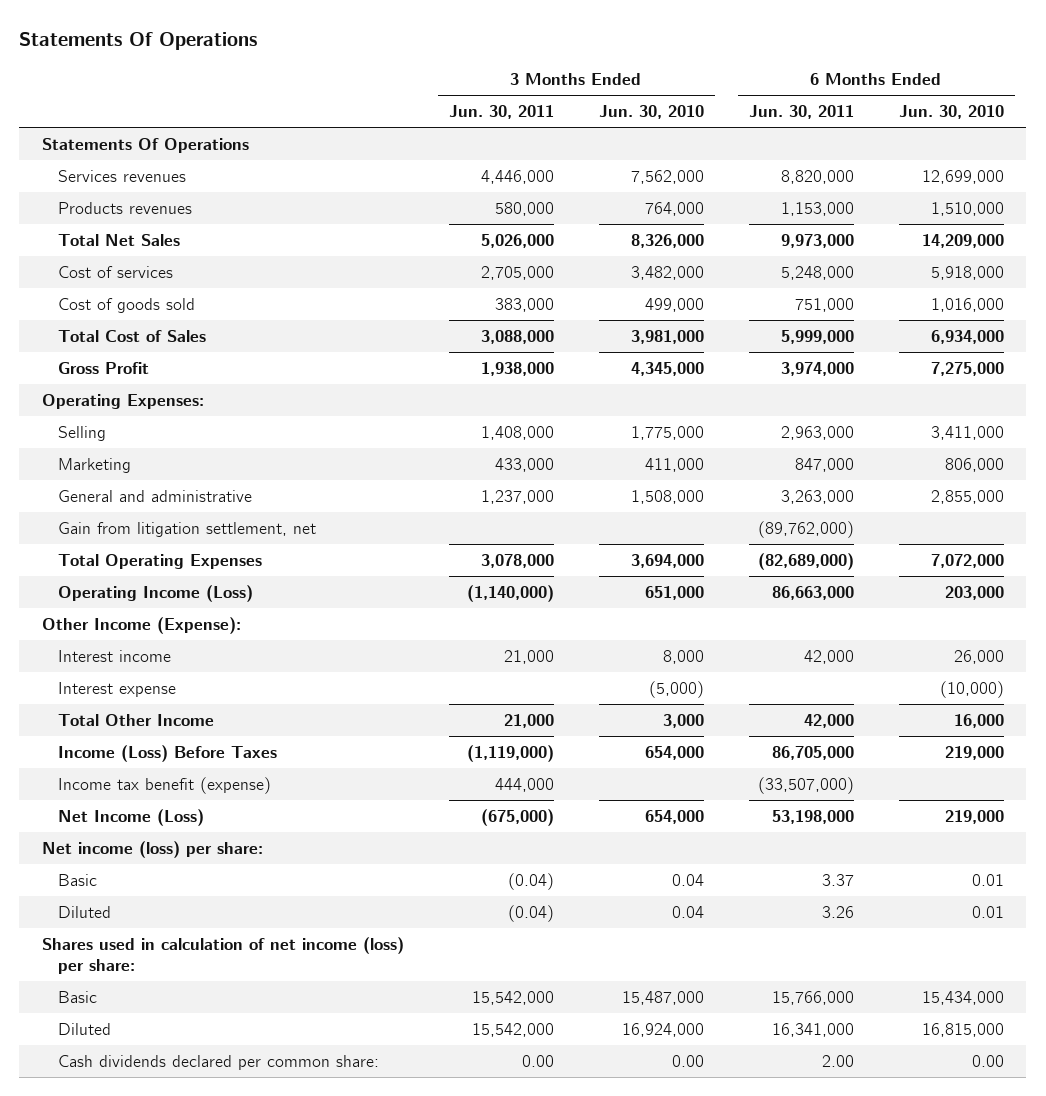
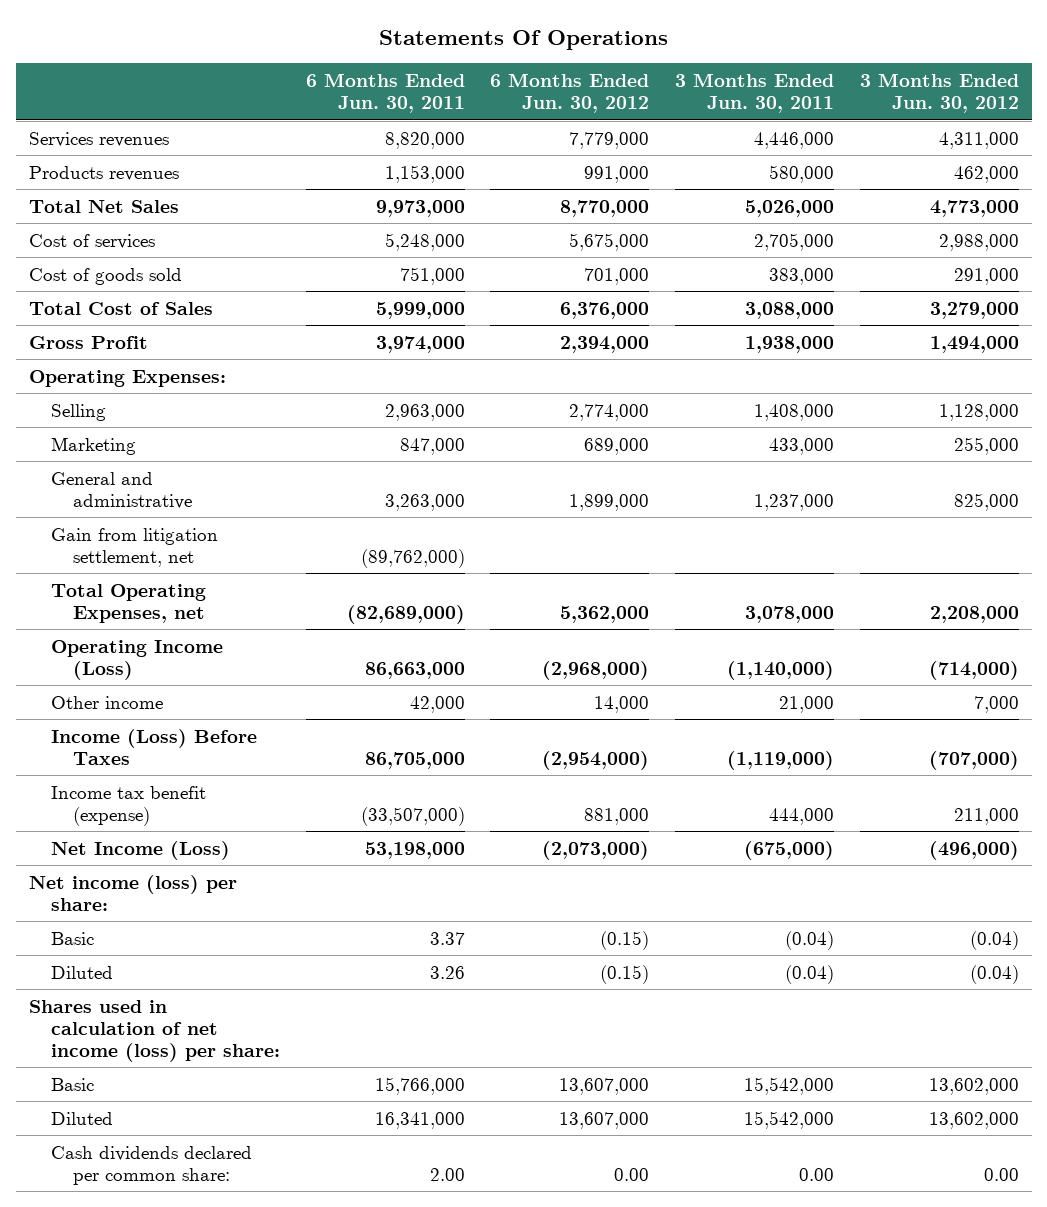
[598,105,704,120] Jun. 30, 2010 -> none
[898,105,1004,120] Jun. 30, 2010 -> none
none -> [490,72,650,113] 6 Months Ended Jun. 30, 2012
none -> [859,72,1019,113] 3 Months Ended Jun. 30, 2012
[41,137,249,153] Statements Of Operations -> none
[57,553,262,569] Total Operating Expenses -> [50,583,206,623] Total Operating Expenses, net
[41,616,241,634] Other Income (Expense): -> none
[57,649,171,662] Interest income -> none
[57,681,176,697] Interest expense -> none
[57,713,214,726] Total Other Income -> [50,695,163,709] Other income

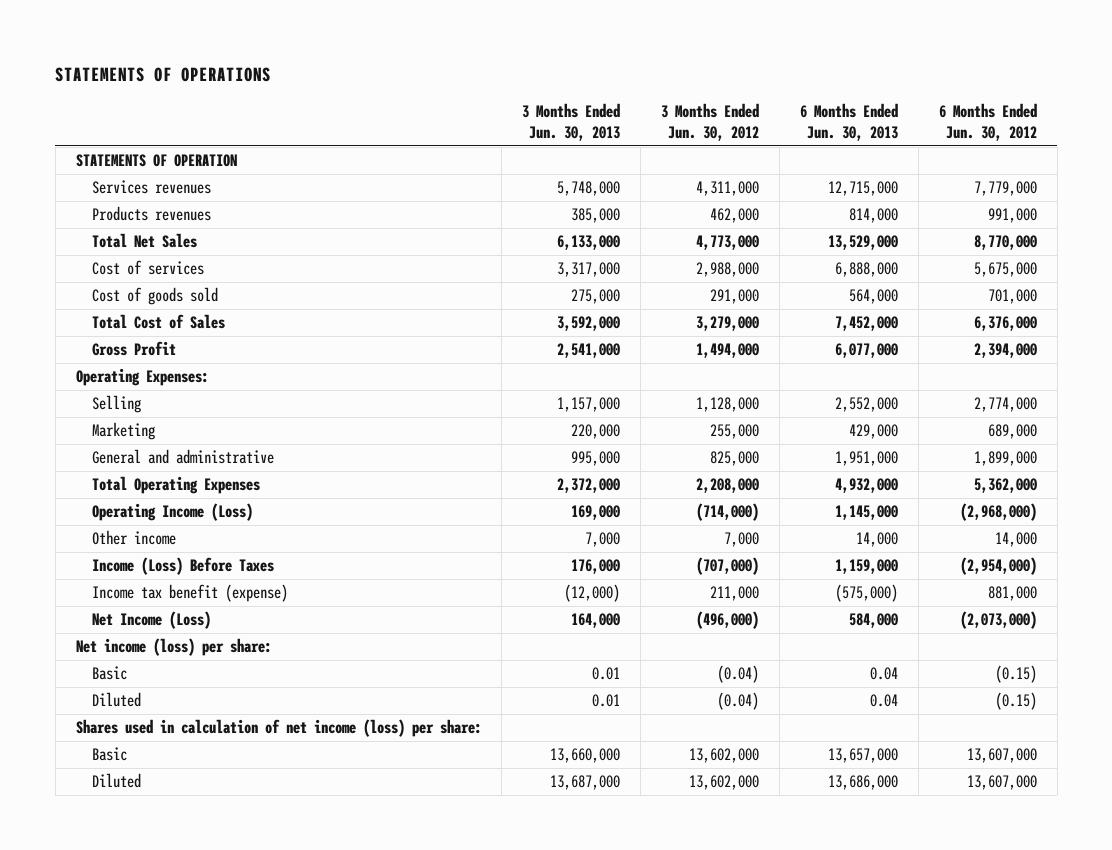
[378,29,668,50] Statements Of Operations -> [55,67,272,83] STATEMENTS OF OPERATIONS
[305,72,465,113] 6 Months Ended Jun. 30, 2011 -> none
[675,72,835,113] 3 Months Ended Jun. 30, 2011 -> none
none -> [522,103,621,142] 3 Months Ended Jun. 30, 2013
none -> [800,103,899,142] 6 Months Ended Jun. 30, 2013
none -> [75,154,237,168] STATEMENTS OF OPERATION
[50,527,218,567] Gain from litigation settlement, net -> none
[50,583,206,623] Total Operating Expenses, net -> [91,476,260,495] Total Operating Expenses
[50,1145,252,1185] Cash dividends declared per common share: -> none

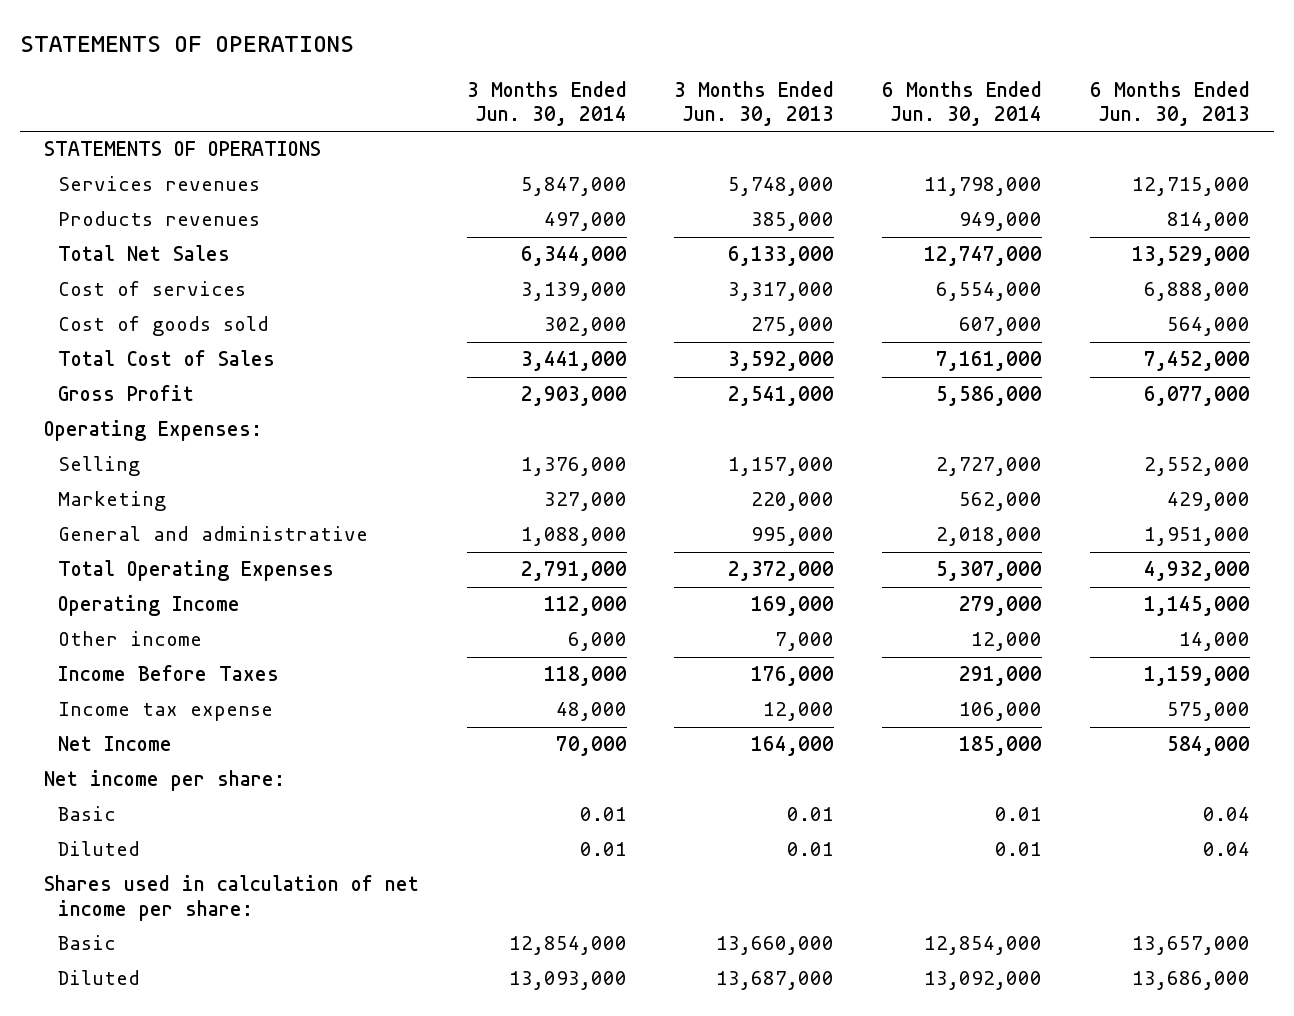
[661,103,760,142] 3 Months Ended Jun. 30, 2012 -> none
[938,103,1037,142] 6 Months Ended Jun. 30, 2012 -> none
none -> [466,80,627,127] 3 Months Ended Jun. 30, 2014
none -> [882,80,1043,127] 6 Months Ended Jun. 30, 2014
[75,154,237,168] STATEMENTS OF OPERATION -> [43,141,321,157] STATEMENTS OF OPERATIONS
[91,503,253,522] Operating Income (Loss) -> [58,595,241,617] Operating Income
[91,557,274,576] Income (Loss) Before Taxes -> [58,665,280,682] Income Before Taxes
[91,584,288,603] Income tax benefit (expense) -> [58,702,274,722] Income tax expense
[564,584,621,603] (12,000) -> [763,702,835,722] 12,000
[835,584,899,603] (575,000) -> [1166,702,1250,722] 575,000
[91,611,211,630] Net Income (Loss) -> [58,736,173,752] Net Income
[75,638,272,657] Net income (loss) per share: -> [43,770,285,792] Net income per share:
[75,719,482,738] Shares used in calculation of net income (loss) per share: -> [43,875,419,921] Shares used in calculation of net income per share:

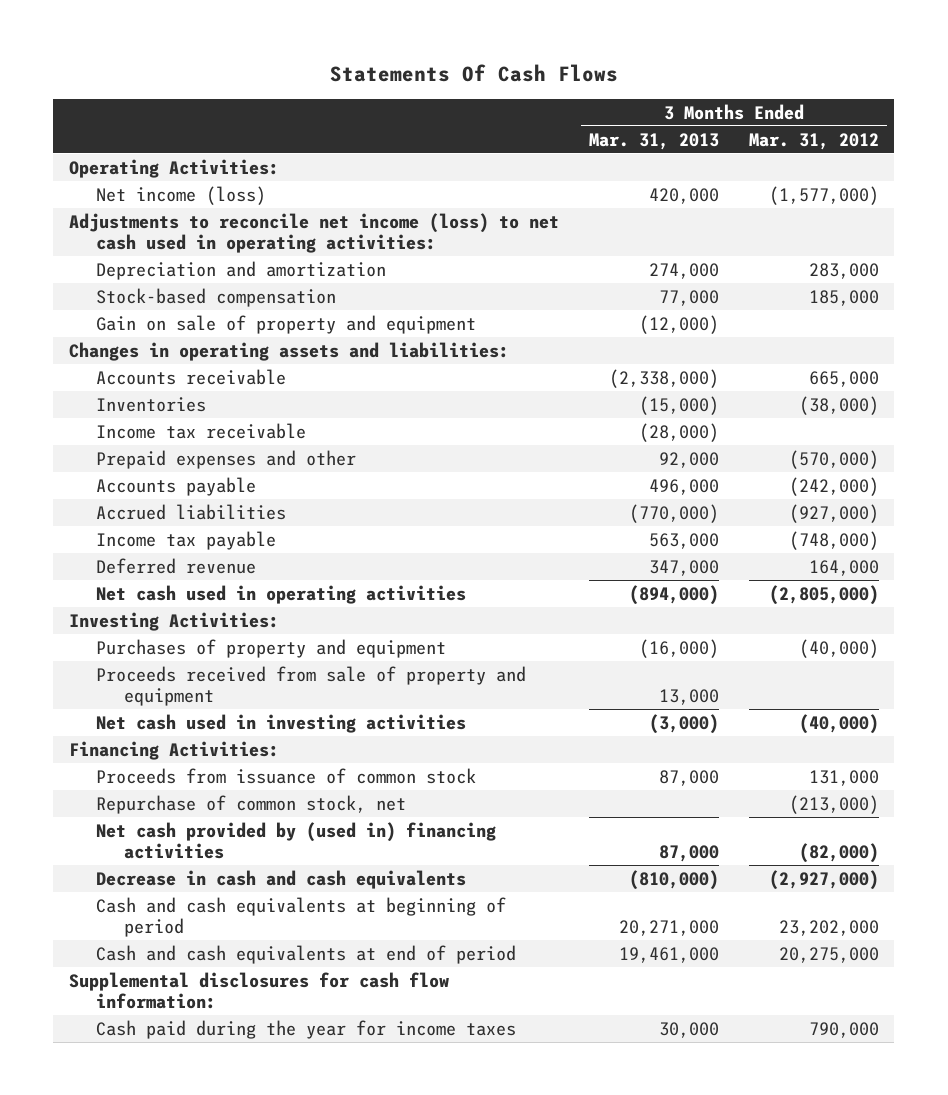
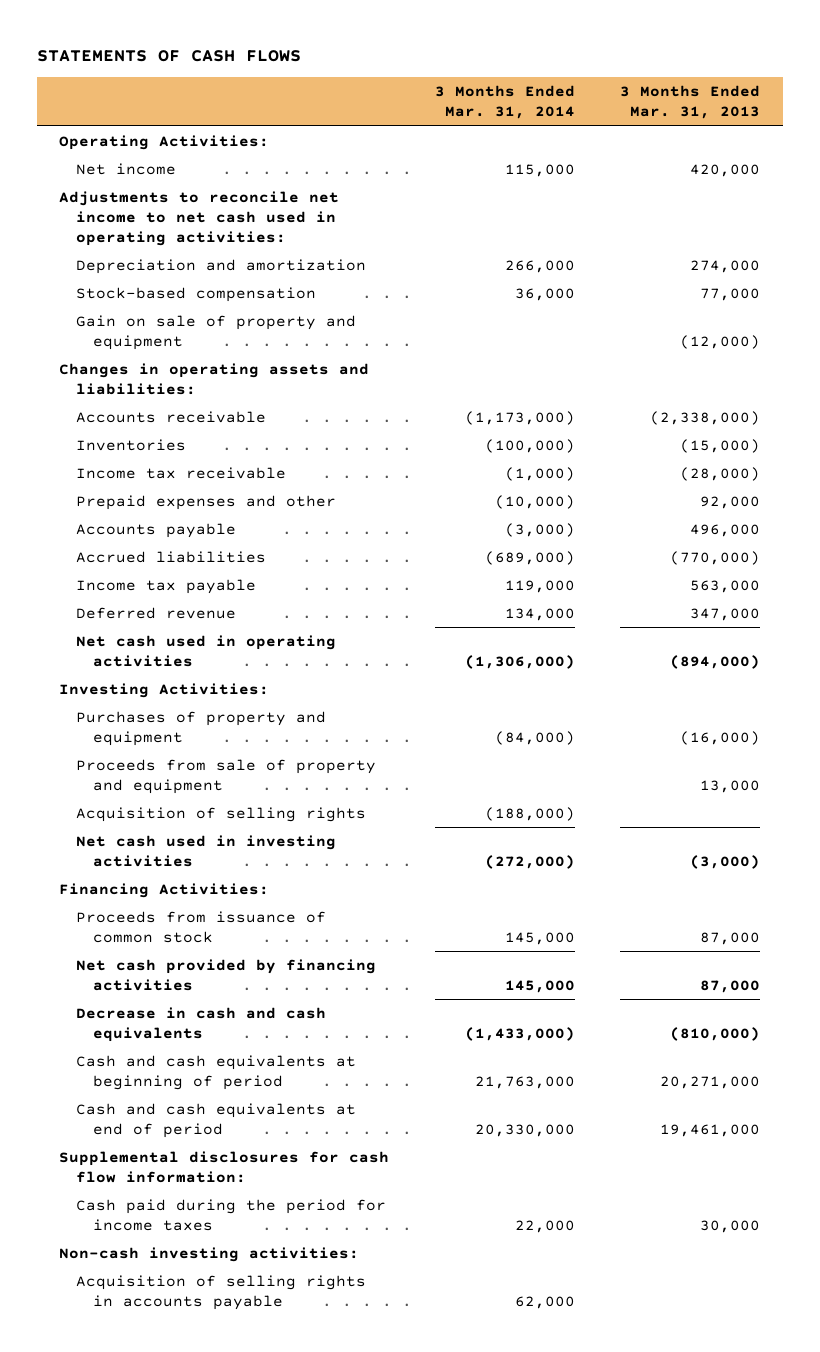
[329,64,618,83] Statements Of Cash Flows -> [36,50,301,63] STATEMENTS OF CASH FLOWS
[749,132,880,150] Mar. 31, 2012 -> none
none -> [434,85,575,120] 3 Months Ended Mar. 31, 2014
[96,185,267,205] Net income (loss) -> [76,162,177,175] Net income
[68,212,559,253] Adjustments to reconcile net income (loss) to net cash used in operating activities: -> [59,190,340,247] Adjustments to reconcile net income to net cash used in operating activities:
[96,665,527,706] Proceeds received from sale of property and equipment -> [76,758,377,794] Proceeds from sale of property and equipment
none -> [76,806,367,822] Acquisition of selling rights
[96,794,407,814] Repurchase of common stock, net -> none
[96,821,497,859] Net cash provided by (used in) financing activities -> [76,958,377,991] Net cash provided by financing activities
[96,1019,517,1039] Cash paid during the year for income taxes -> [76,1198,387,1231] Cash paid during the period for income taxes
none -> [59,1246,360,1262] Non-cash investing activities:
none -> [76,1274,367,1310] Acquisition of selling rights in accounts payable

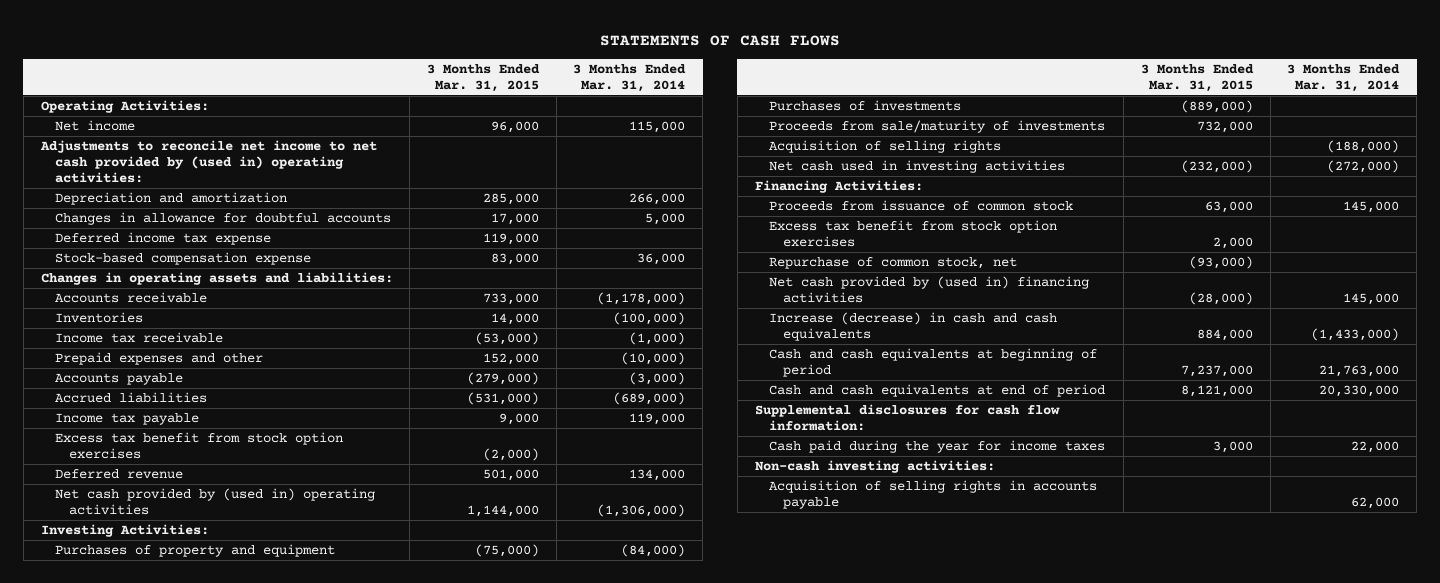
[620,85,761,120] 3 Months Ended Mar. 31, 2013 -> none
none -> [427,63,541,92] 3 Months Ended Mar. 31, 2015
[59,190,340,247] Adjustments to reconcile net income to net cash used in operating activities: -> [39,139,377,184] Adjustments to reconcile net income to net cash provided by (used in) operating activities:
[76,314,357,350] Gain on sale of property and equipment -> none
none -> [55,211,392,225] Changes in allowance for doubtful accounts
none -> [55,231,272,245] Deferred income tax expense
[76,286,317,302] Stock-based compensation -> [55,251,312,265] Stock-based compensation expense
[464,410,575,425] (1,173,000) -> [597,291,686,305] (1,178,000)
none -> [55,431,344,460] Excess tax benefit from stock option exercises
[76,634,337,667] Net cash used in operating activities -> [55,487,376,516] Net cash provided by (used in) operating activities
[76,758,377,794] Proceeds from sale of property and equipment -> none
none -> [769,99,962,111] Purchases of investments
none -> [769,119,1106,133] Proceeds from sale/maturity of investments
none -> [769,219,1058,248] Excess tax benefit from stock option exercises
none -> [769,256,1018,269] Repurchase of common stock, net
[76,958,377,991] Net cash provided by financing activities -> [769,275,1090,304] Net cash provided by (used in) financing activities
[76,1006,327,1042] Decrease in cash and cash equivalents -> [769,311,1058,342] Increase (decrease) in cash and cash equivalents
[76,1198,387,1231] Cash paid during the period for income taxes -> [769,439,1106,453] Cash paid during the year for income taxes

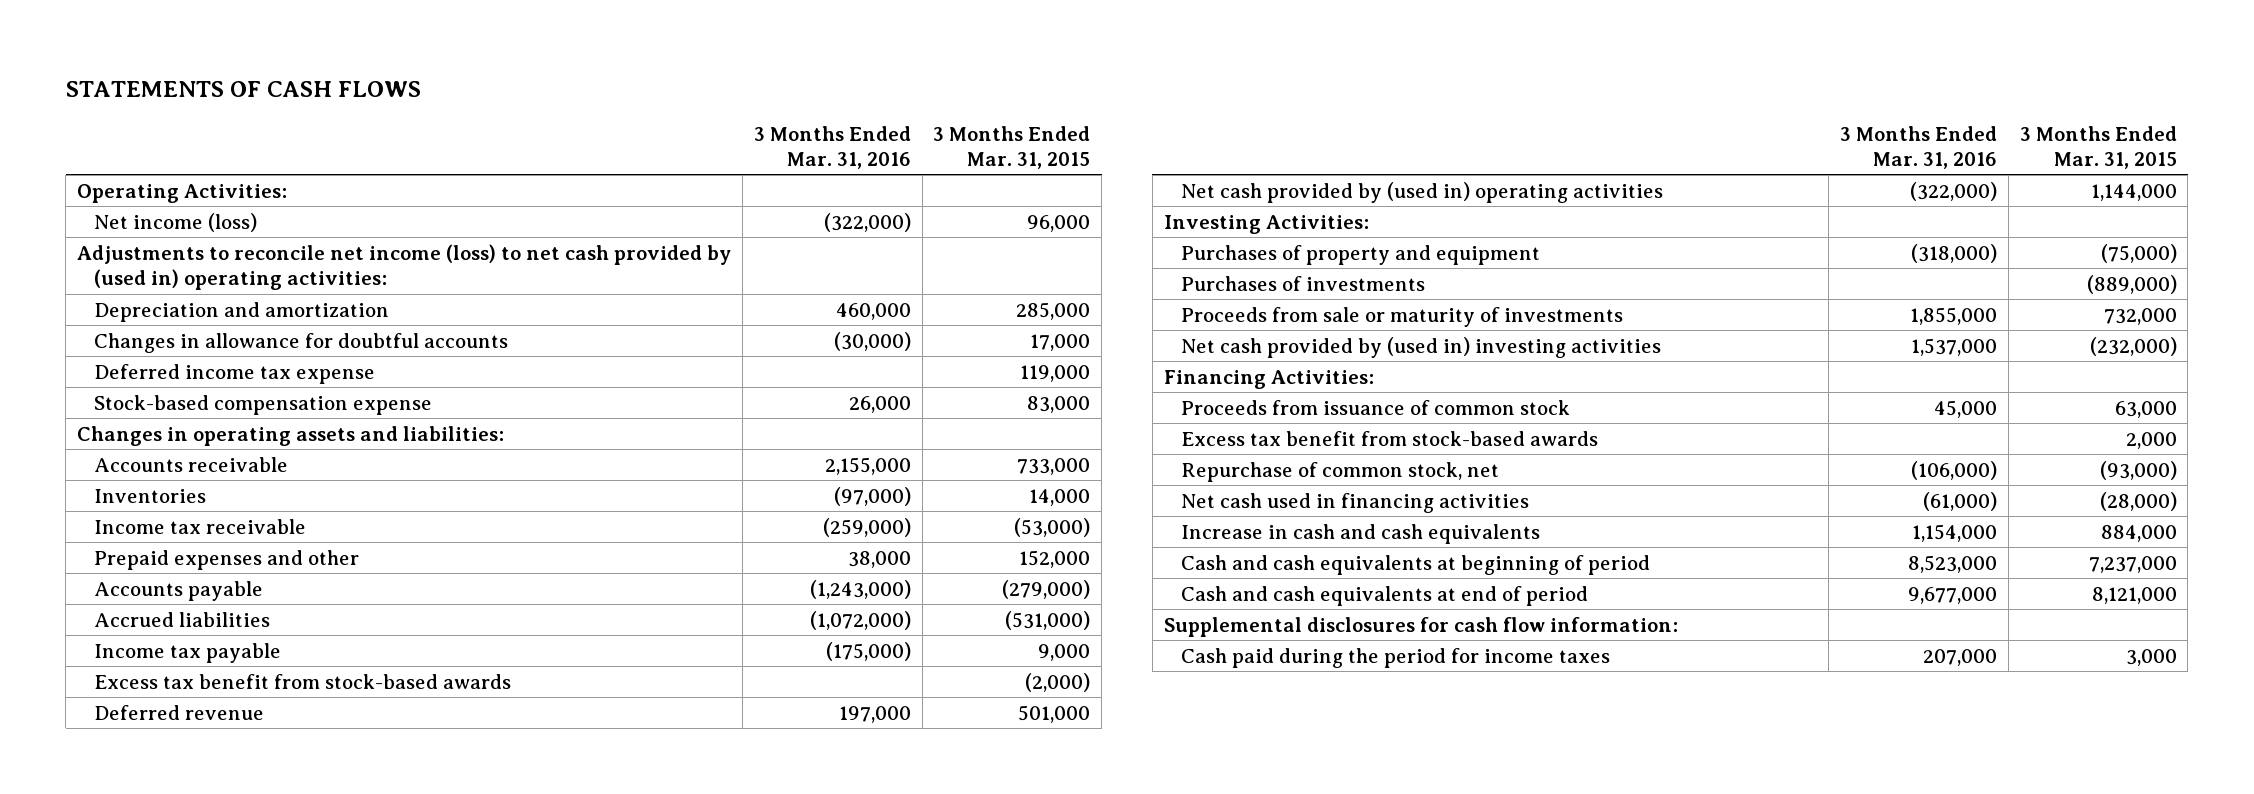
[573,63,687,92] 3 Months Ended Mar. 31, 2014 -> none
none -> [753,125,911,169] 3 Months Ended Mar. 31, 2016
[55,119,136,131] Net income -> [94,212,258,232] Net income (loss)
[39,139,377,184] Adjustments to reconcile net income to net cash provided by (used in) operating activities: -> [77,243,732,290] Adjustments to reconcile net income (loss) to net cash provided by (used in) operating activities:
[55,431,344,460] Excess tax benefit from stock option exercises -> [94,673,512,689] Excess tax benefit from stock-based awards
[769,139,1002,153] Acquisition of selling rights -> none
[769,119,1106,133] Proceeds from sale/maturity of investments -> [1180,306,1623,327] Proceeds from sale or maturity of investments
[769,159,1066,173] Net cash used in investing activities -> [1180,336,1661,358] Net cash provided by (used in) investing activities
[769,219,1058,248] Excess tax benefit from stock option exercises -> [1180,430,1598,446] Excess tax benefit from stock-based awards
[769,275,1090,304] Net cash provided by (used in) financing activities -> [1180,492,1529,513] Net cash used in financing activities
[769,311,1058,342] Increase (decrease) in cash and cash equivalents -> [1180,523,1540,544] Increase in cash and cash equivalents
[754,459,995,473] Non-cash investing activities: -> none
[769,479,1098,510] Acquisition of selling rights in accounts payable -> none
[769,439,1106,453] Cash paid during the year for income taxes -> [1180,647,1610,668] Cash paid during the period for income taxes

